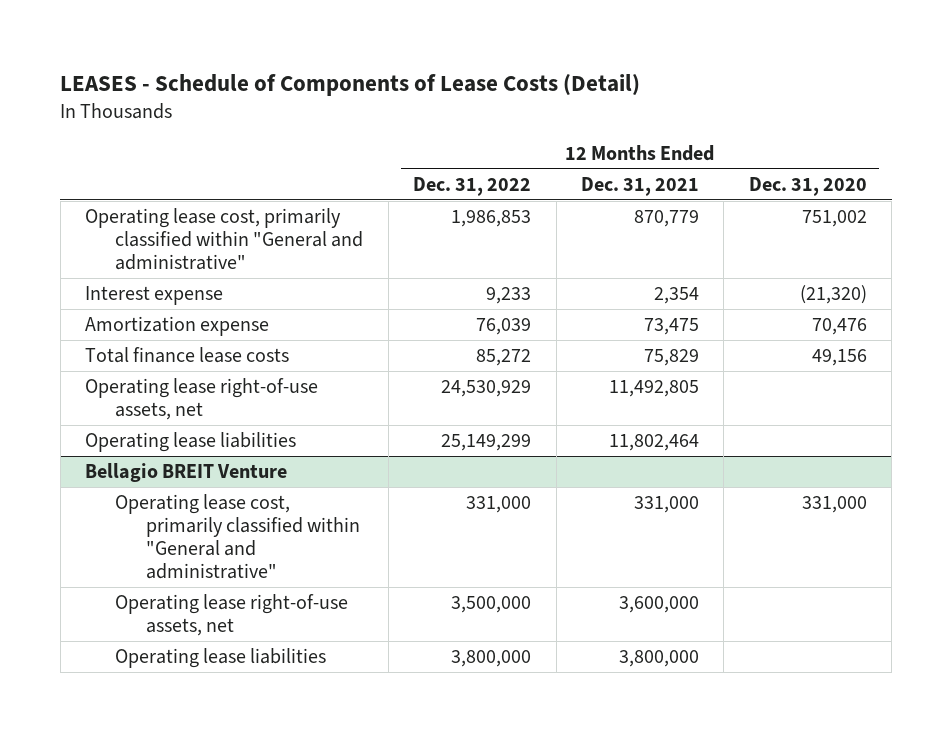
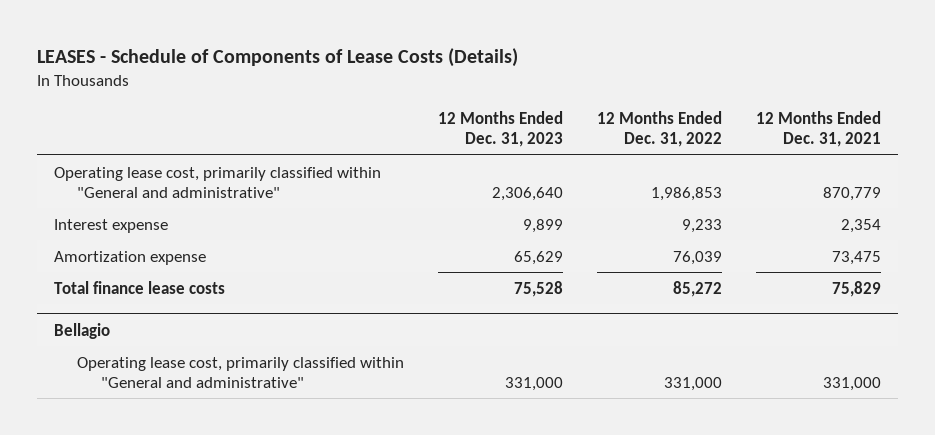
[60,74,641,97] LEASES - Schedule of Components of Lease Costs (Detail) -> [36,47,518,67] LEASES - Schedule of Components of Lease Costs (Details)
[748,176,867,196] Dec. 31, 2020 -> none
none -> [438,111,564,147] 12 Months Ended Dec. 31, 2023
[85,377,319,420] Operating lease right-of-use assets, net -> none
[85,431,297,452] Operating lease liabilities -> none
[85,462,288,482] Bellagio BREIT Venture -> [53,322,110,339] Bellagio
[115,593,349,636] Operating lease right-of-use assets, net -> none
[115,647,327,668] Operating lease liabilities -> none

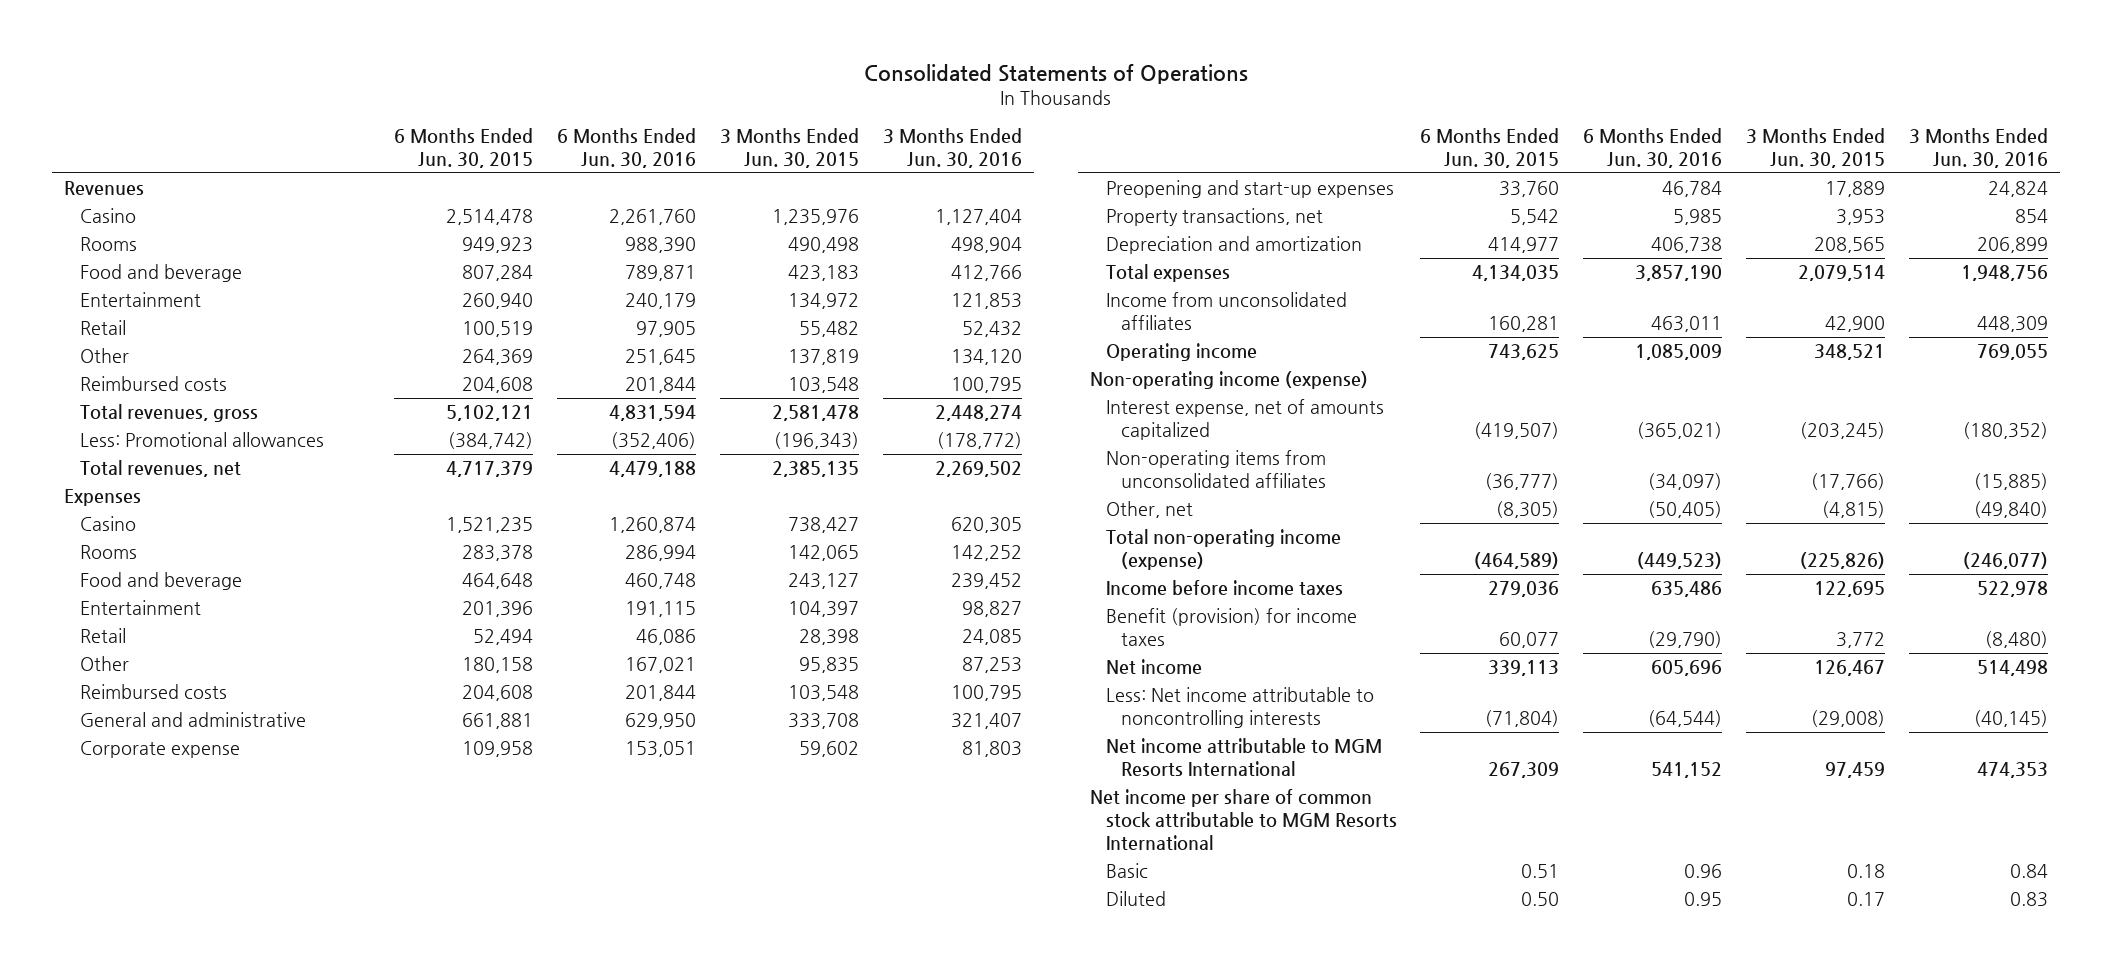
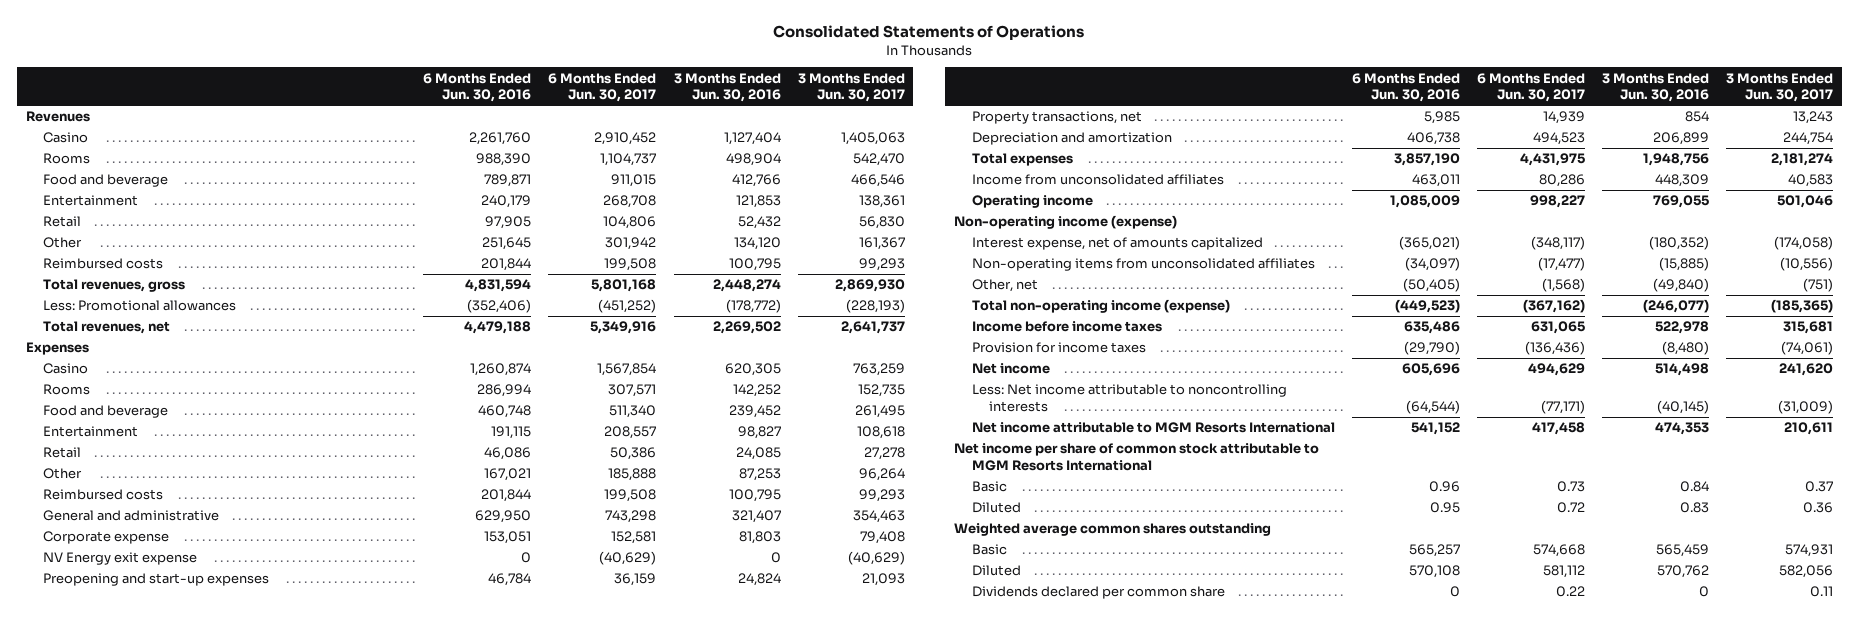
[394,128,534,168] 6 Months Ended Jun. 30, 2015 -> none
[719,128,859,168] 3 Months Ended Jun. 30, 2015 -> none
none -> [548,72,657,103] 6 Months Ended Jun. 30, 2017
none -> [797,72,905,103] 3 Months Ended Jun. 30, 2017
none -> [43,552,198,566] NV Energy exit expense
[1105,608,1357,647] Benefit (provision) for income taxes -> [971,342,1146,354] Provision for income taxes
none -> [954,523,1272,537] Weighted average common shares outstanding
none -> [971,544,1007,556] Basic
none -> [971,565,1021,577] Diluted
none -> [971,586,1225,600] Dividends declared per common share

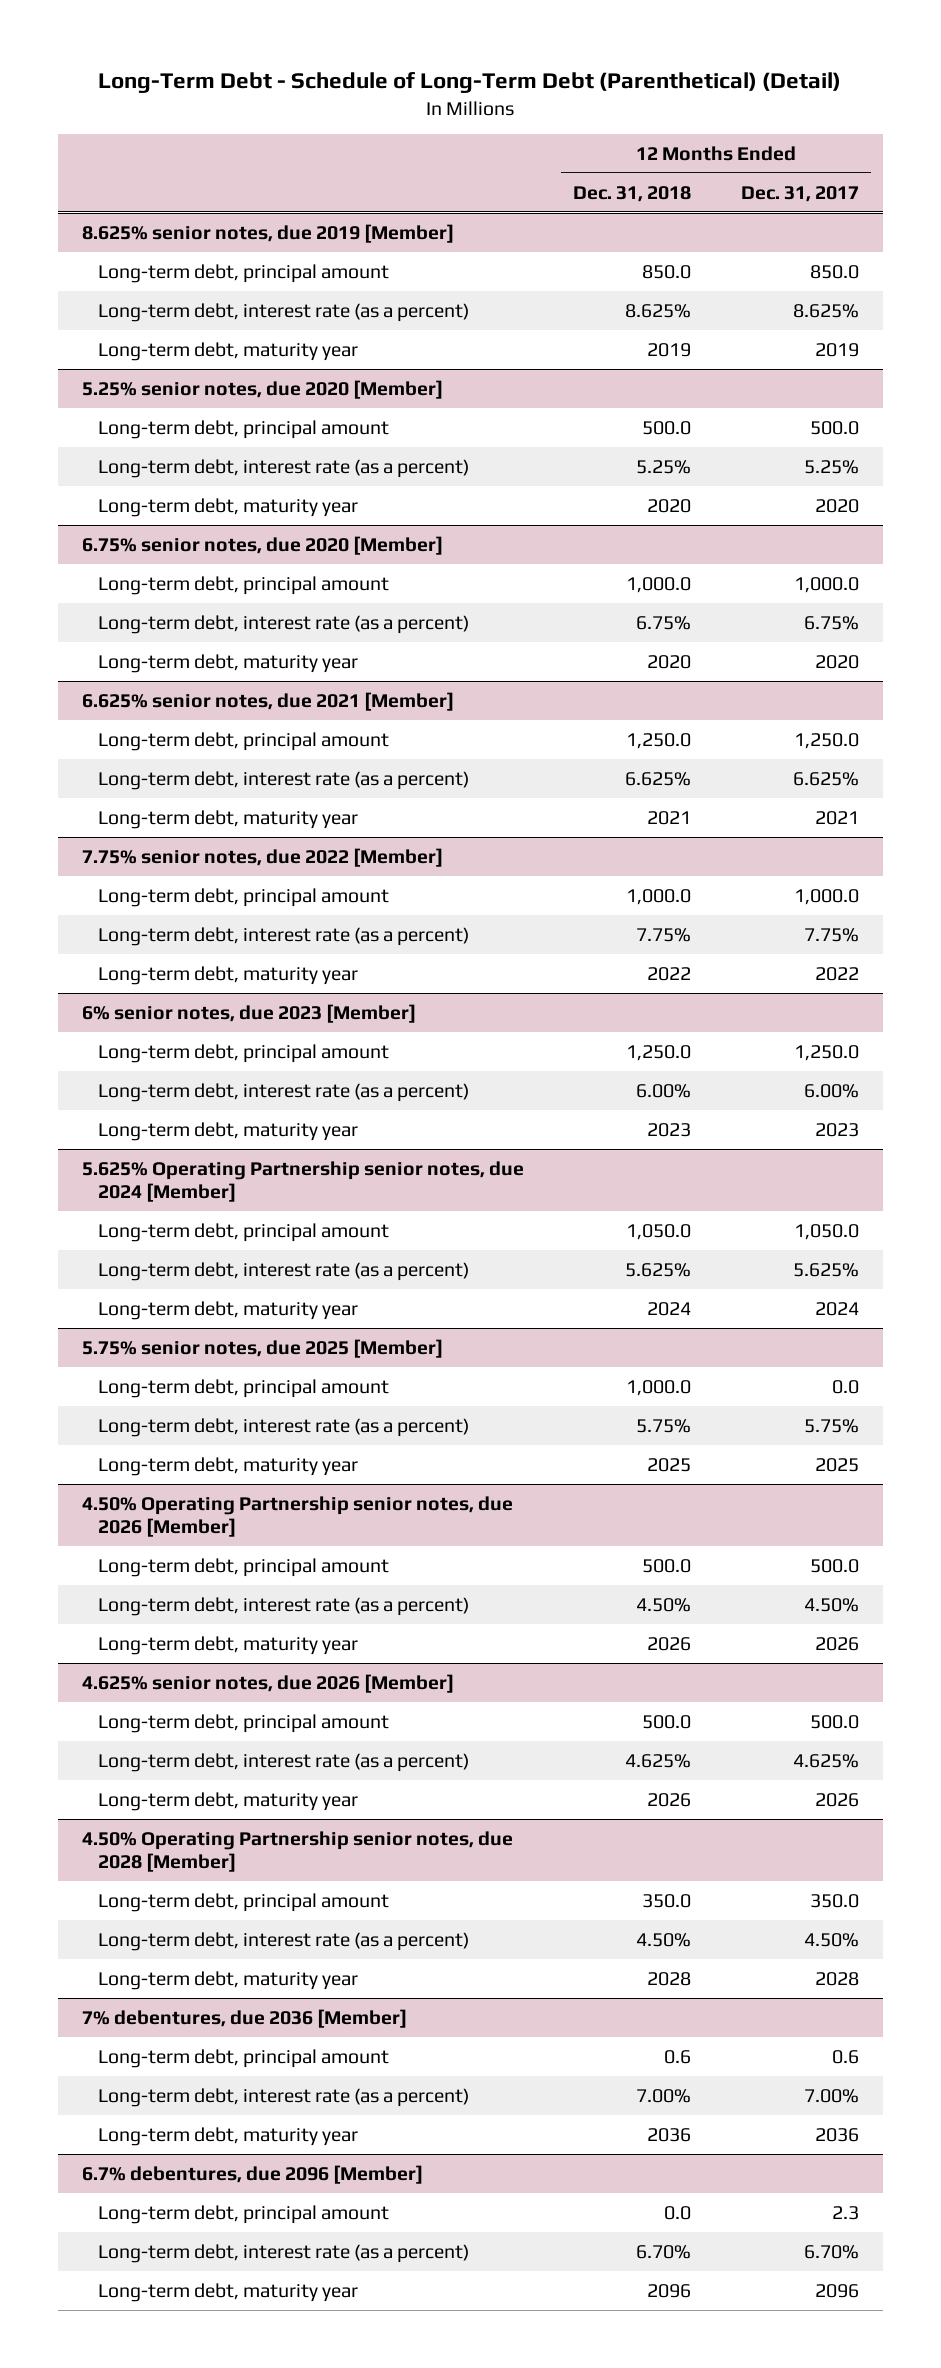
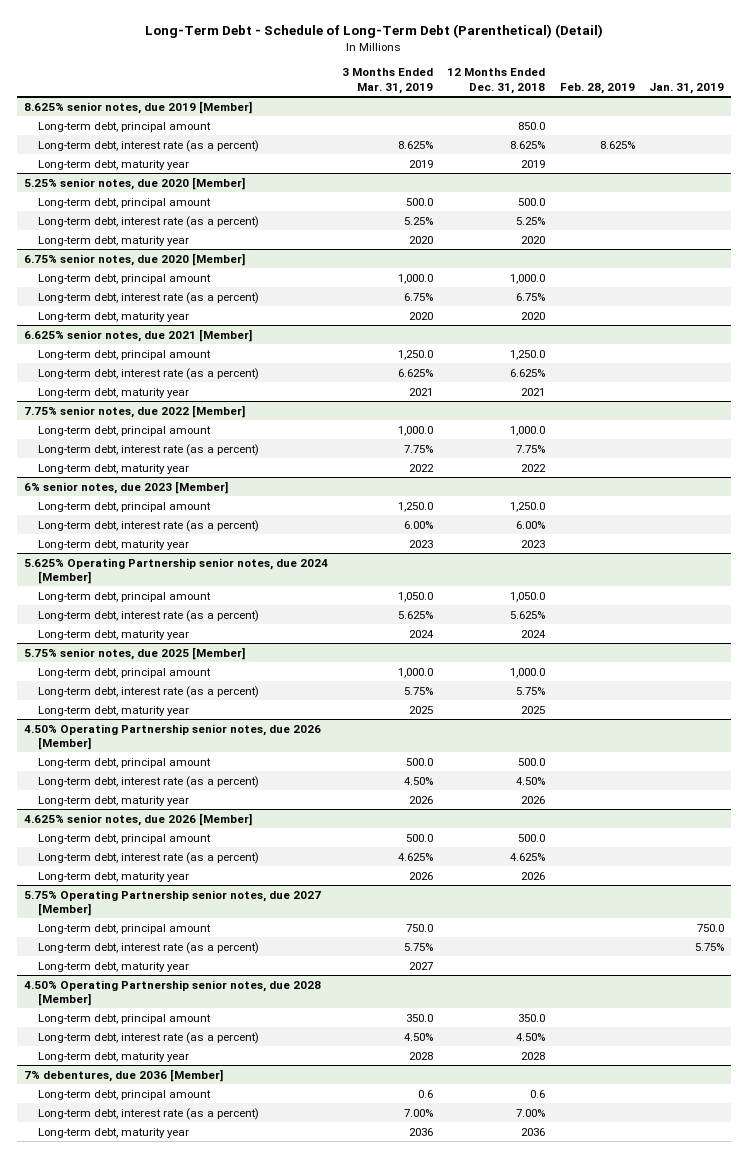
[740,185,859,202] Dec. 31, 2017 -> none
none -> [342,68,434,94] 3 Months Ended Mar. 31, 2019
none -> [559,82,635,94] Feb. 28, 2019
none -> [648,82,724,94] Jan. 31, 2019
none -> [24,889,322,917] 5.75% Operating Partnership senior notes, due 2027 [Member]
none -> [38,923,212,934] Long-term debt, principal amount
none -> [38,941,260,954] Long-term debt, interest rate (as a percent)
none -> [38,961,190,972] Long-term debt, maturity year
[82,2164,424,2184] 6.7% debentures, due 2096 [Member] -> none
[98,2204,390,2224] Long-term debt, principal amount -> none
[98,2243,470,2263] Long-term debt, interest rate (as a percent) -> none
[98,2282,359,2302] Long-term debt, maturity year -> none

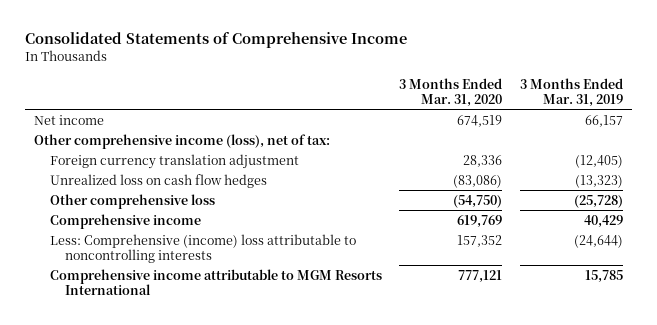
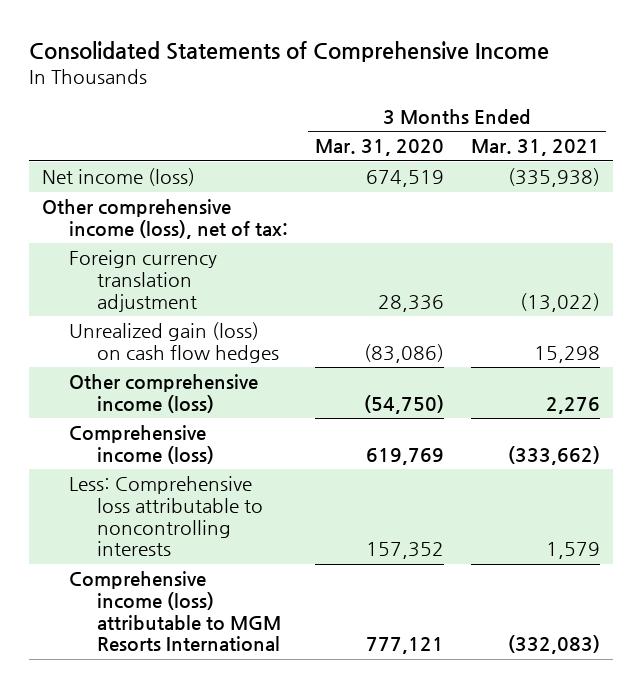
[520,77,624,108] 3 Months Ended Mar. 31, 2019 -> none
none -> [470,139,600,157] Mar. 31, 2021
[33,114,104,125] Net income -> [41,168,195,187] Net income (loss)
[49,173,267,188] Unrealized loss on cash flow hedges -> [69,322,280,363] Unrealized gain (loss) on cash flow hedges
[49,193,215,209] Other comprehensive loss -> [69,374,259,413] Other comprehensive income (loss)
[49,213,201,229] Comprehensive income -> [69,425,215,464] Comprehensive income (loss)
[49,233,356,264] Less: Comprehensive (income) loss attributable to noncontrolling interests -> [69,476,264,557] Less: Comprehensive loss attributable to noncontrolling interests
[49,268,382,296] Comprehensive income attributable to MGM Resorts International -> [69,571,282,652] Comprehensive income (loss) attributable to MGM Resorts International

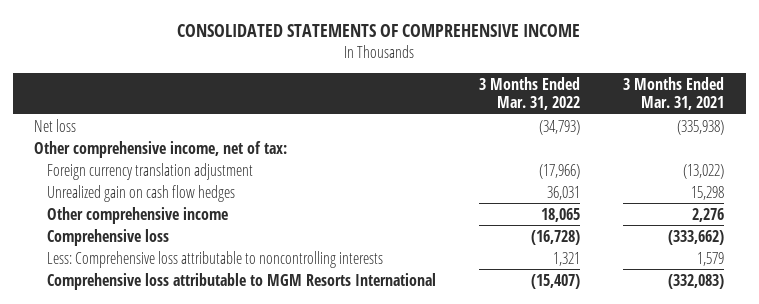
[28,40,549,62] Consolidated Statements of Comprehensive Income -> [177,23,581,37] CONSOLIDATED STATEMENTS OF COMPREHENSIVE INCOME
[315,139,445,157] Mar. 31, 2020 -> none
none -> [479,76,581,111] 3 Months Ended Mar. 31, 2022
[41,168,195,187] Net income (loss) -> [34,118,77,132] Net loss
[41,199,289,239] Other comprehensive income (loss), net of tax: -> [34,140,288,158] Other comprehensive income, net of tax:
[69,322,280,363] Unrealized gain (loss) on cash flow hedges -> [46,184,235,202] Unrealized gain on cash flow hedges
[69,374,259,413] Other comprehensive income (loss) -> [46,206,228,224] Other comprehensive income
[69,425,215,464] Comprehensive income (loss) -> [46,228,169,246] Comprehensive loss
[69,571,282,652] Comprehensive income (loss) attributable to MGM Resorts International -> [46,272,436,290] Comprehensive loss attributable to MGM Resorts International

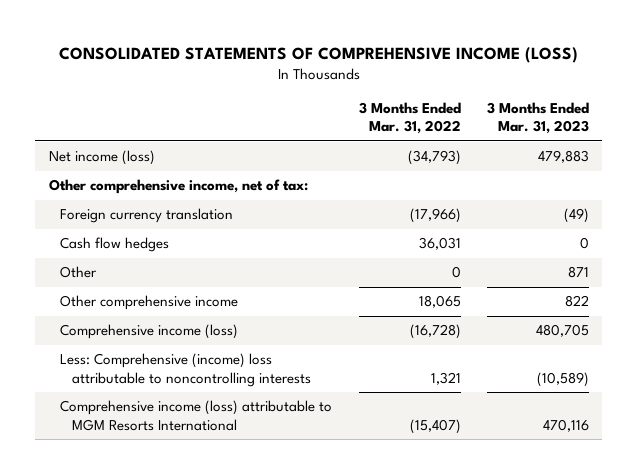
[177,23,581,37] CONSOLIDATED STATEMENTS OF COMPREHENSIVE INCOME -> [58,46,578,63] CONSOLIDATED STATEMENTS OF COMPREHENSIVE INCOME (LOSS)
[623,76,725,111] 3 Months Ended Mar. 31, 2021 -> none
none -> [487,101,590,135] 3 Months Ended Mar. 31, 2023
[34,118,77,132] Net loss -> [48,150,155,166] Net income (loss)
[46,162,253,180] Foreign currency translation adjustment -> [60,208,234,224] Foreign currency translation
[46,184,235,202] Unrealized gain on cash flow hedges -> [60,237,170,253] Cash flow hedges
none -> [60,266,98,279] Other
[46,228,169,246] Comprehensive loss -> [60,324,239,340] Comprehensive income (loss)
[46,250,383,268] Less: Comprehensive loss attributable to noncontrolling interests -> [60,353,311,387] Less: Comprehensive (income) loss attributable to noncontrolling interests
[46,272,436,290] Comprehensive loss attributable to MGM Resorts International -> [60,400,333,431] Comprehensive income (loss) attributable to MGM Resorts International

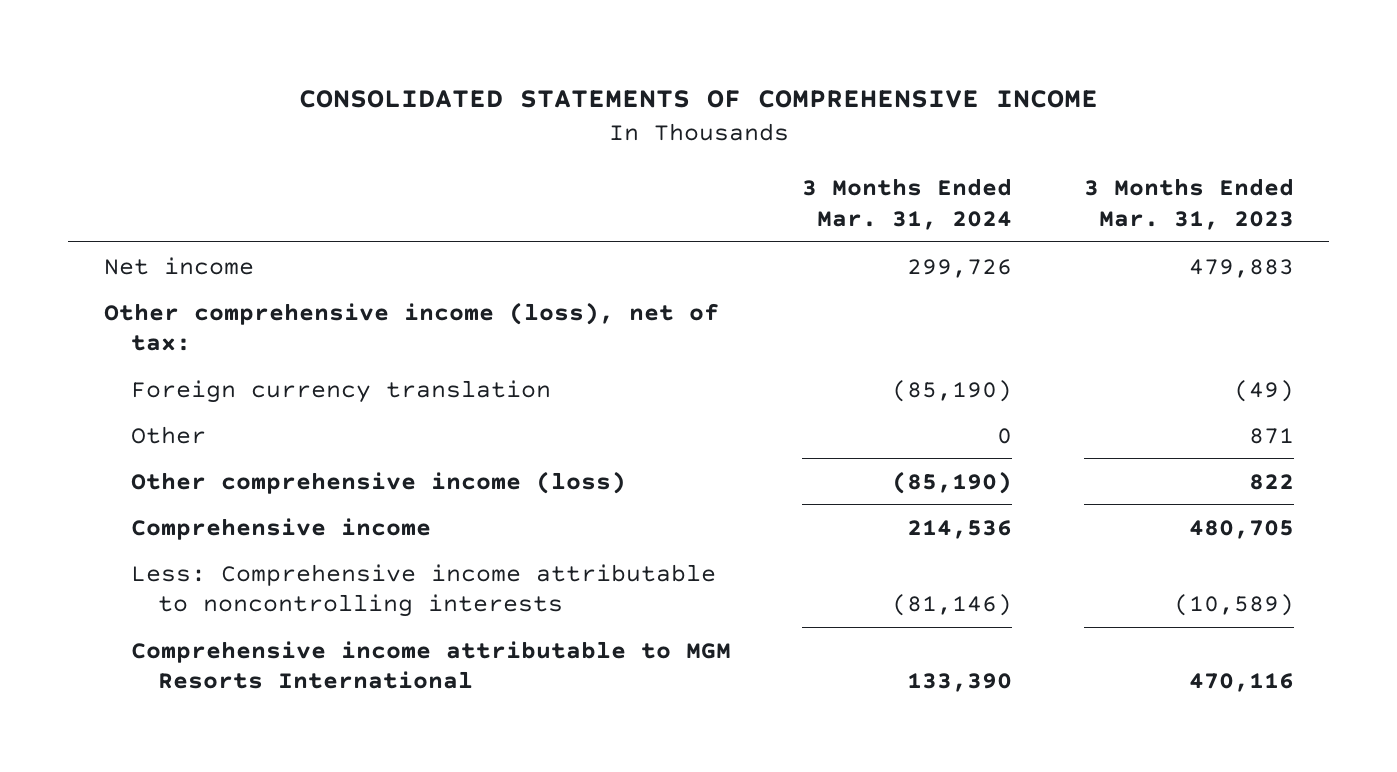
[58,46,578,63] CONSOLIDATED STATEMENTS OF COMPREHENSIVE INCOME (LOSS) -> [298,89,1098,108] CONSOLIDATED STATEMENTS OF COMPREHENSIVE INCOME
[358,101,461,135] 3 Months Ended Mar. 31, 2022 -> none
none -> [802,178,1013,230] 3 Months Ended Mar. 31, 2024
[48,150,155,166] Net income (loss) -> [103,256,254,275] Net income
[48,179,308,195] Other comprehensive income, net of tax: -> [103,301,719,351] Other comprehensive income (loss), net of tax:
[60,237,170,253] Cash flow hedges -> none
[60,295,239,311] Other comprehensive income -> [131,470,627,494] Other comprehensive income (loss)
[60,324,239,340] Comprehensive income (loss) -> [131,517,432,540] Comprehensive income
[60,353,311,387] Less: Comprehensive (income) loss attributable to noncontrolling interests -> [131,563,717,617] Less: Comprehensive income attributable to noncontrolling interests
[60,400,333,431] Comprehensive income (loss) attributable to MGM Resorts International -> [131,640,732,689] Comprehensive income attributable to MGM Resorts International

